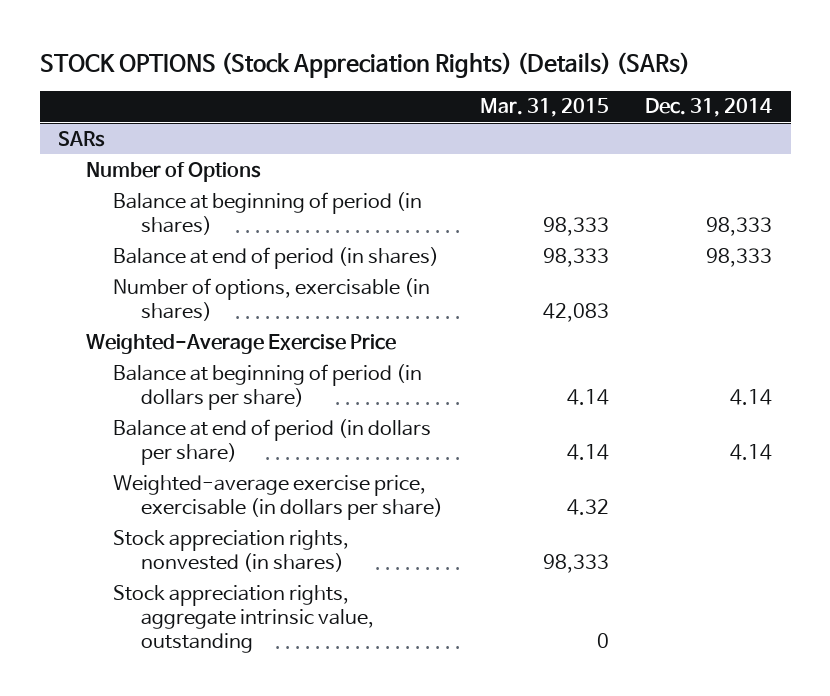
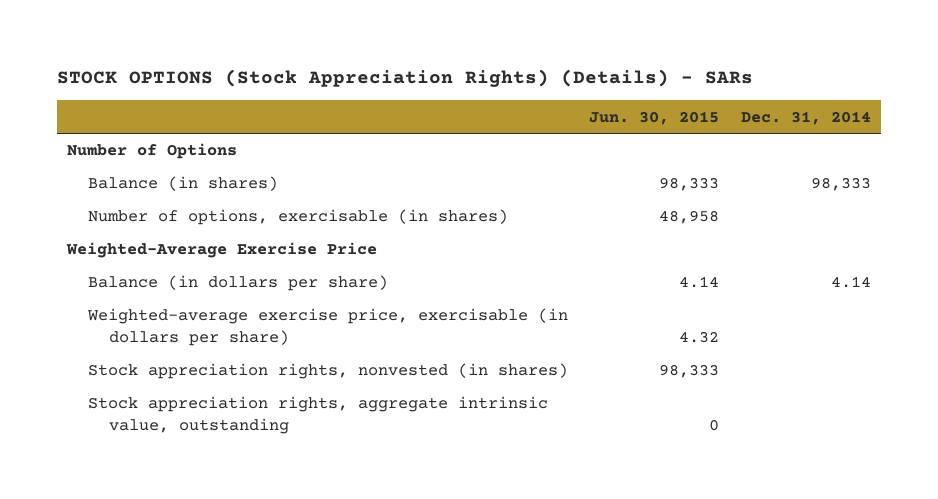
[39,51,690,78] STOCK OPTIONS (Stock Appreciation Rights) (Details) (SARs) -> [56,69,753,88] STOCK OPTIONS (Stock Appreciation Rights) (Details) - SARs
[479,98,609,118] Mar. 31, 2015 -> none
none -> [589,110,720,125] Jun. 30, 2015
[58,130,106,147] SARs -> none
[85,161,261,182] Number of Options -> none
[113,191,423,235] Balance at beginning of period (in shares) -> none
[113,246,440,269] Balance at end of period (in shares) -> none
[113,277,431,321] Number of options, exercisable (in shares) -> none
[85,333,396,354] Weighted-Average Exercise Price -> none
[113,363,423,410] Balance at beginning of period (in dollars per share) -> none
[113,418,432,465] Balance at end of period (in dollars per share) -> none
[113,474,443,520] Weighted-average exercise price, exercisable (in dollars per share) -> none
[113,529,350,572] Stock appreciation rights, nonvested (in shares) -> none
[113,584,374,653] Stock appreciation rights, aggregate intrinsic value, outstanding -> none
none -> [67,143,238,160] Number of Options
none -> [88,176,279,192] Balance (in shares)
none -> [88,209,509,226] Number of options, exercisable (in shares)
none -> [66,242,378,259] Weighted-Average Exercise Price
none -> [88,275,389,292] Balance (in dollars per share)
none -> [87,308,569,347] Weighted-average exercise price, exercisable (in dollars per share)
none -> [88,363,569,380] Stock appreciation rights, nonvested (in shares)
none -> [88,396,549,435] Stock appreciation rights, aggregate intrinsic value, outstanding

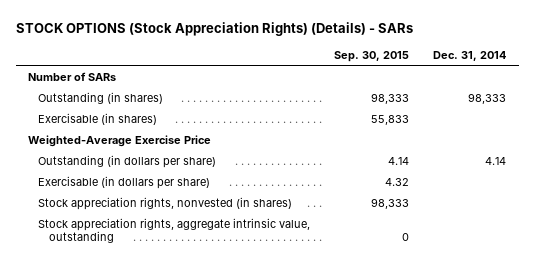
[589,110,720,125] Jun. 30, 2015 -> none
none -> [334,50,410,62] Sep. 30, 2015
[67,143,238,160] Number of Options -> [27,71,116,81] Number of SARs
[88,176,279,192] Balance (in shares) -> [38,91,164,104] Outstanding (in shares)
[88,209,509,226] Number of options, exercisable (in shares) -> [38,112,158,125] Exercisable (in shares)
[88,275,389,292] Balance (in dollars per share) -> [38,154,217,168] Outstanding (in dollars per share)
[87,308,569,347] Weighted-average exercise price, exercisable (in dollars per share) -> [38,175,211,189] Exercisable (in dollars per share)

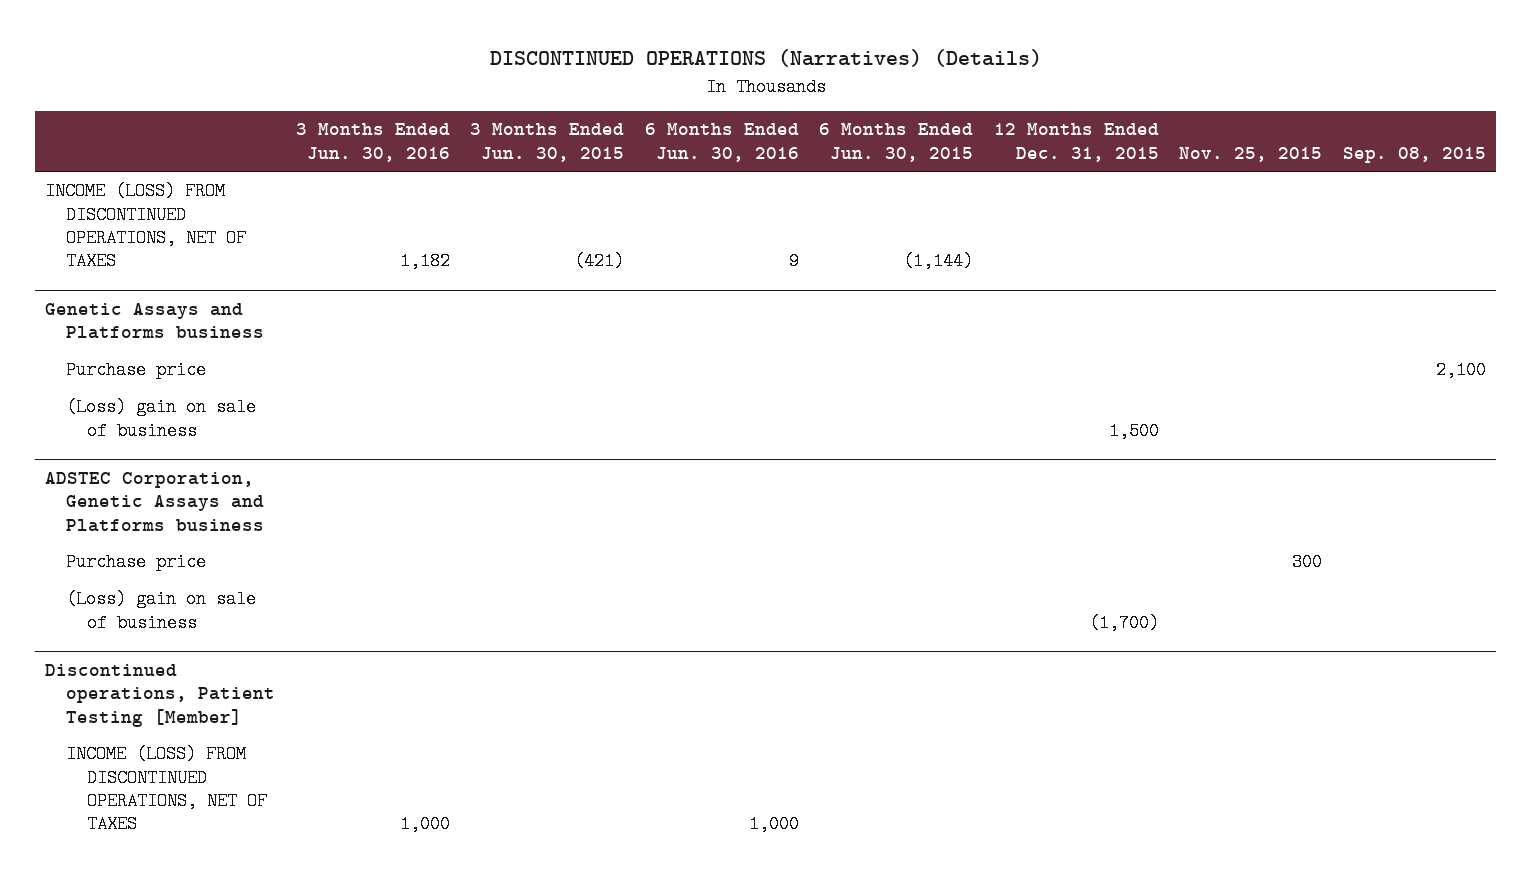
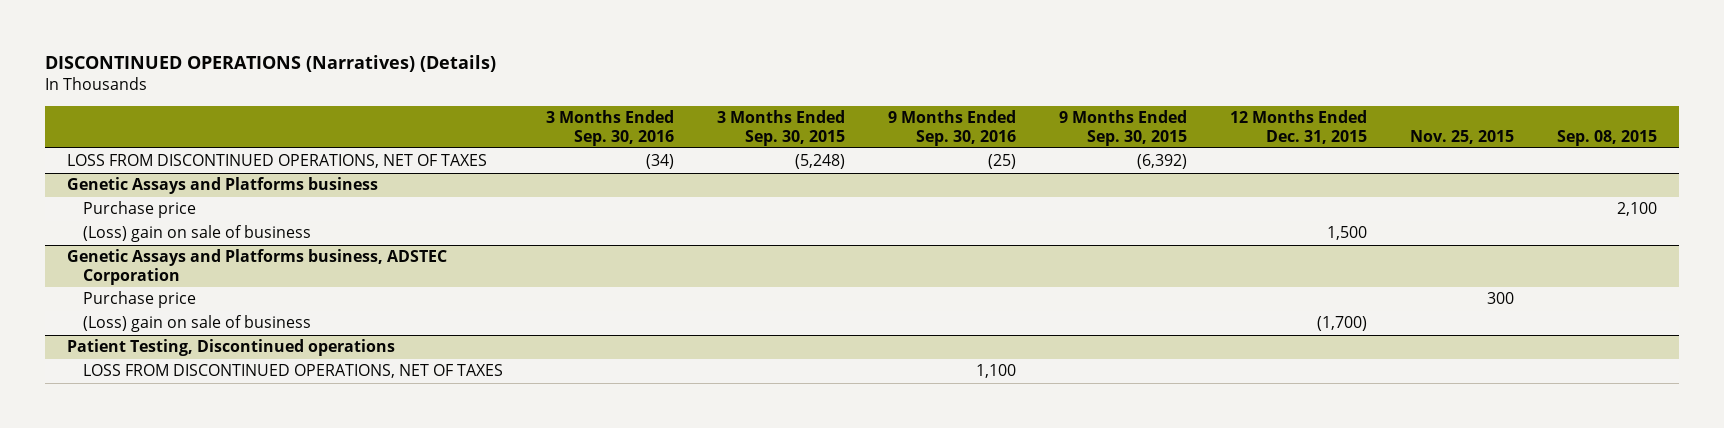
[295,123,450,162] 3 Months Ended Jun. 30, 2016 -> none
[470,123,625,162] 3 Months Ended Jun. 30, 2015 -> none
[644,123,799,162] 6 Months Ended Jun. 30, 2016 -> none
[819,123,974,162] 6 Months Ended Jun. 30, 2015 -> none
none -> [545,110,674,146] 3 Months Ended Sep. 30, 2016
none -> [717,110,846,146] 3 Months Ended Sep. 30, 2015
none -> [888,110,1017,146] 9 Months Ended Sep. 30, 2016
none -> [1059,110,1188,146] 9 Months Ended Sep. 30, 2015
[45,182,247,271] INCOME (LOSS) FROM DISCONTINUED OPERATIONS, NET OF TAXES -> [66,154,487,169] LOSS FROM DISCONTINUED OPERATIONS, NET OF TAXES
[45,471,265,532] ADSTEC Corporation, Genetic Assays and Platforms business -> [66,249,447,285] Genetic Assays and Platforms business, ADSTEC Corporation
[45,663,276,727] Discontinued operations, Patient Testing [Member] -> [66,339,395,357] Patient Testing, Discontinued operations
[66,745,267,834] INCOME (LOSS) FROM DISCONTINUED OPERATIONS, NET OF TAXES -> [82,364,503,379] LOSS FROM DISCONTINUED OPERATIONS, NET OF TAXES

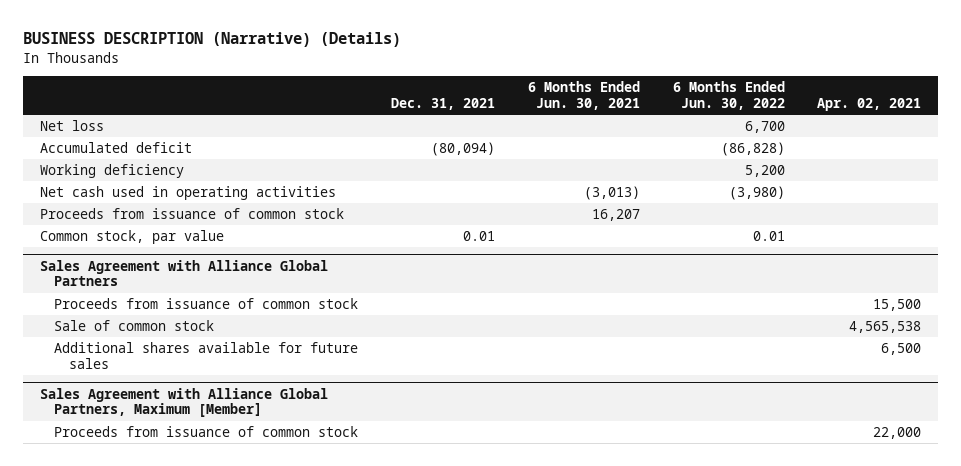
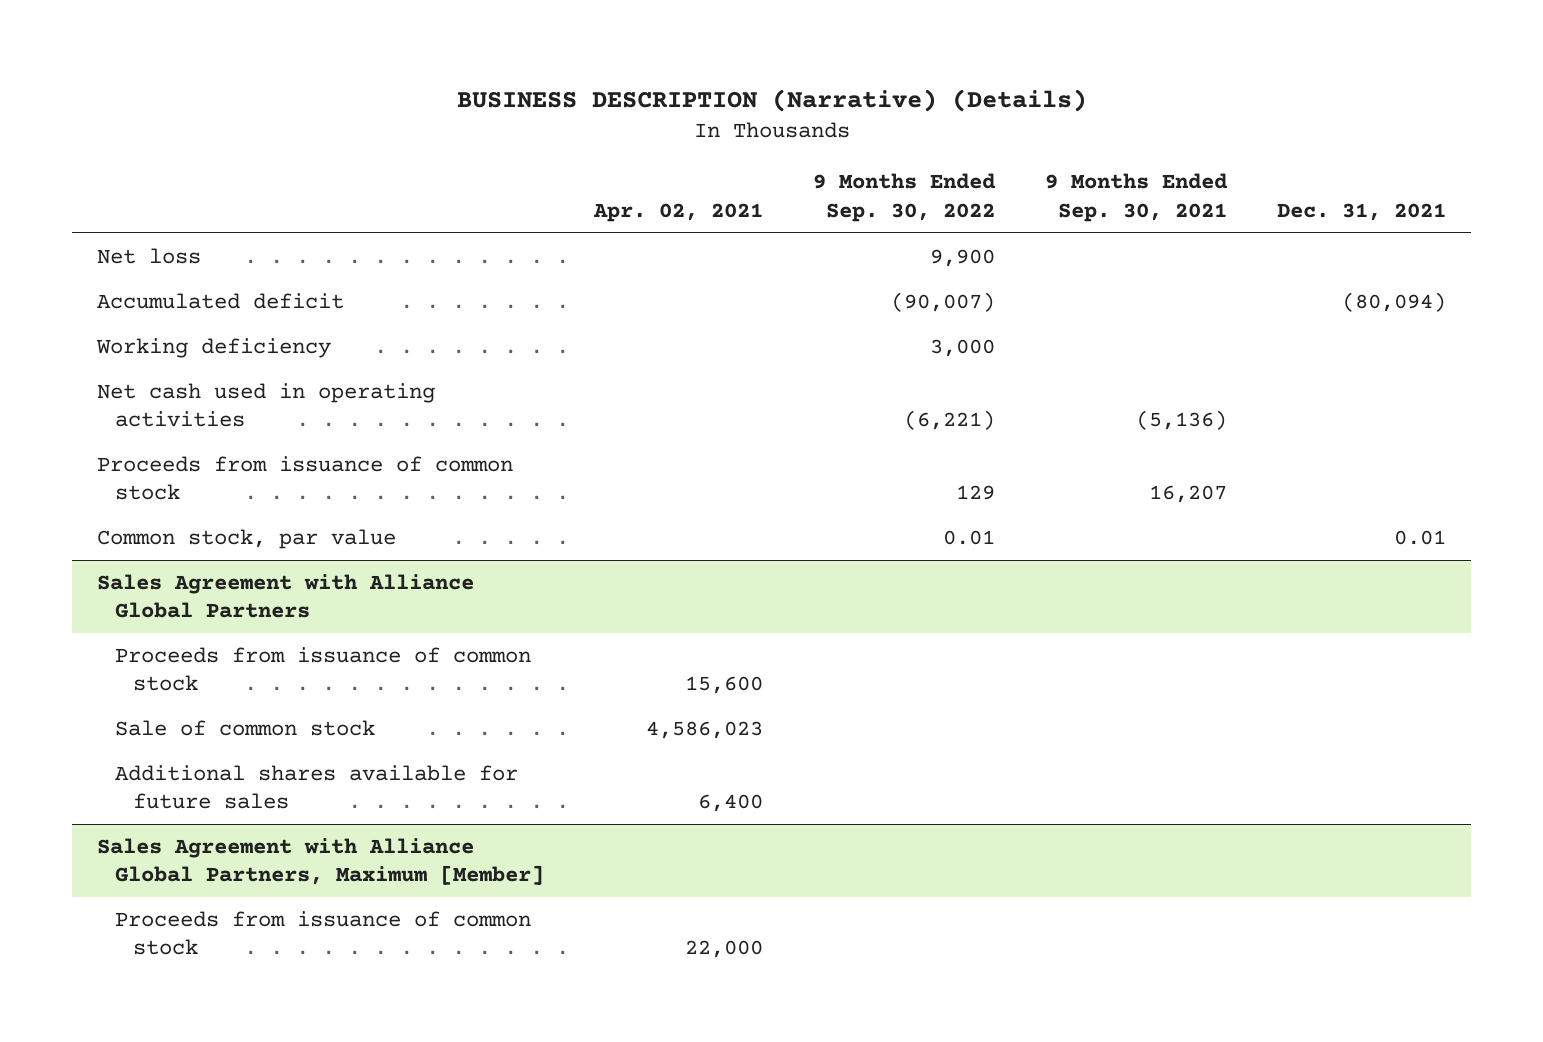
[527,81,640,110] 6 Months Ended Jun. 30, 2021 -> none
[672,81,785,110] 6 Months Ended Jun. 30, 2022 -> none
none -> [813,173,997,222] 9 Months Ended Sep. 30, 2022
none -> [1045,173,1229,222] 9 Months Ended Sep. 30, 2021
[873,298,922,311] 15,500 -> [685,676,764,695] 15,600
[849,320,922,333] 4,565,538 -> [646,720,764,739] 4,586,023
[881,342,922,355] 6,500 -> [698,794,764,813] 6,400

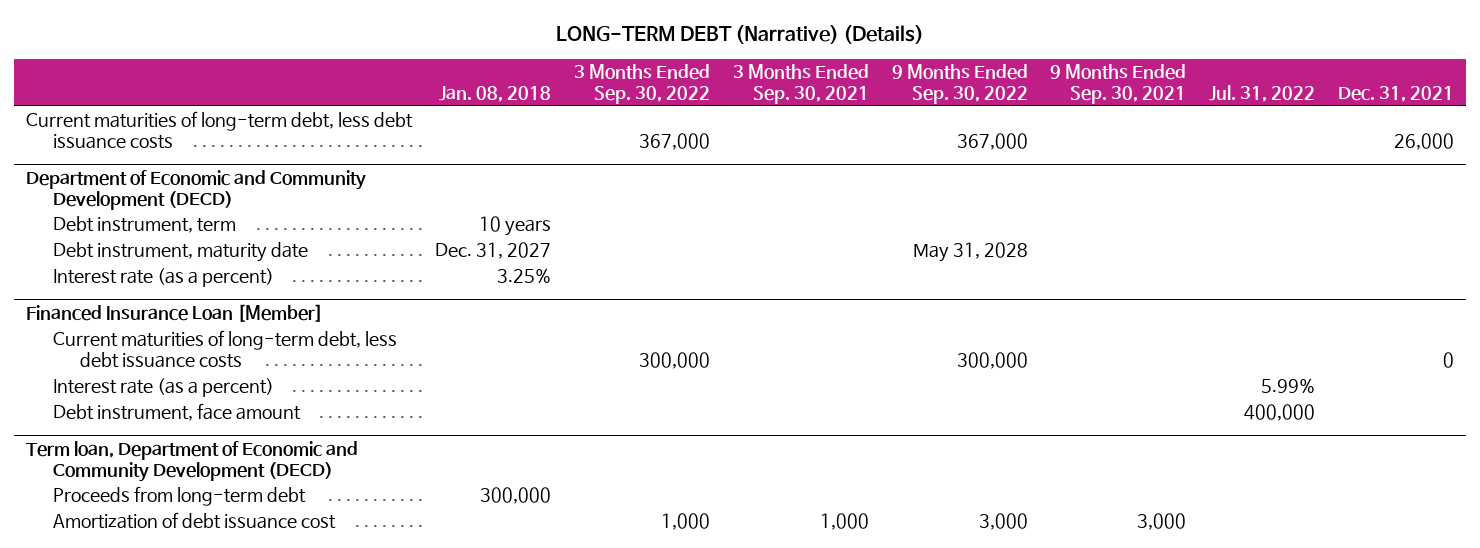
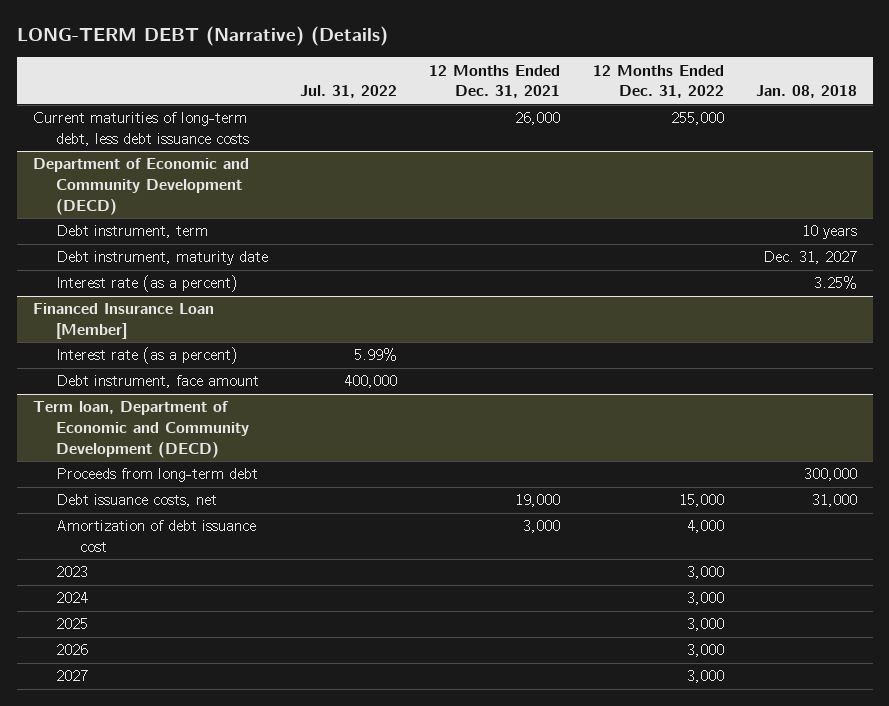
[573,64,710,104] 3 Months Ended Sep. 30, 2022 -> none
[732,64,869,104] 3 Months Ended Sep. 30, 2021 -> none
[891,64,1028,104] 9 Months Ended Sep. 30, 2022 -> none
[1050,64,1187,104] 9 Months Ended Sep. 30, 2021 -> none
[1338,85,1455,102] Dec. 31, 2021 -> none
none -> [429,64,561,99] 12 Months Ended Dec. 31, 2021
none -> [592,64,724,99] 12 Months Ended Dec. 31, 2022
[52,330,397,369] Current maturities of long-term debt, less debt issuance costs -> none
none -> [56,494,218,508] Debt issuance costs, net
none -> [56,566,89,578] 2023
none -> [56,592,89,604] 2024
none -> [56,618,89,630] 2025
none -> [56,644,89,656] 2026
none -> [56,670,89,682] 2027

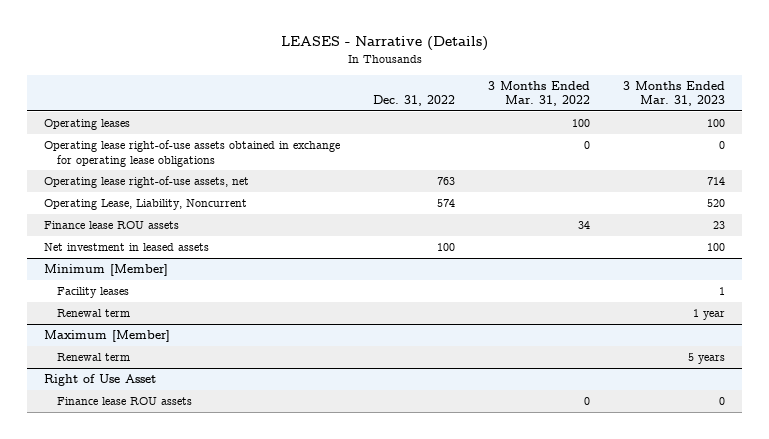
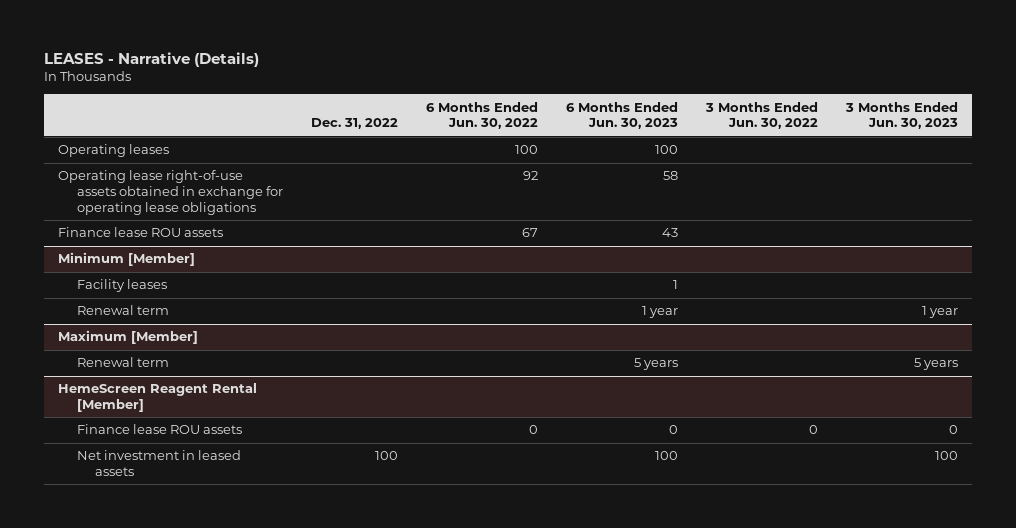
[488,80,591,107] 3 Months Ended Mar. 31, 2022 -> none
[623,80,726,107] 3 Months Ended Mar. 31, 2023 -> none
none -> [425,101,538,130] 6 Months Ended Jun. 30, 2022
none -> [565,101,678,130] 6 Months Ended Jun. 30, 2023
none -> [704,101,818,130] 3 Months Ended Jun. 30, 2022
none -> [844,101,958,130] 3 Months Ended Jun. 30, 2023
[43,176,249,189] Operating lease right-of-use assets, net -> none
[43,199,247,211] Operating Lease, Liability, Noncurrent -> none
[43,243,209,252] Net investment in leased assets -> none
[43,374,156,387] Right of Use Asset -> none
[56,397,192,406] Finance lease ROU assets -> none
none -> [58,383,258,412] HemeScreen Reagent Rental [Member]
none -> [76,424,242,435] Finance lease ROU assets
none -> [76,450,241,476] Net investment in leased assets

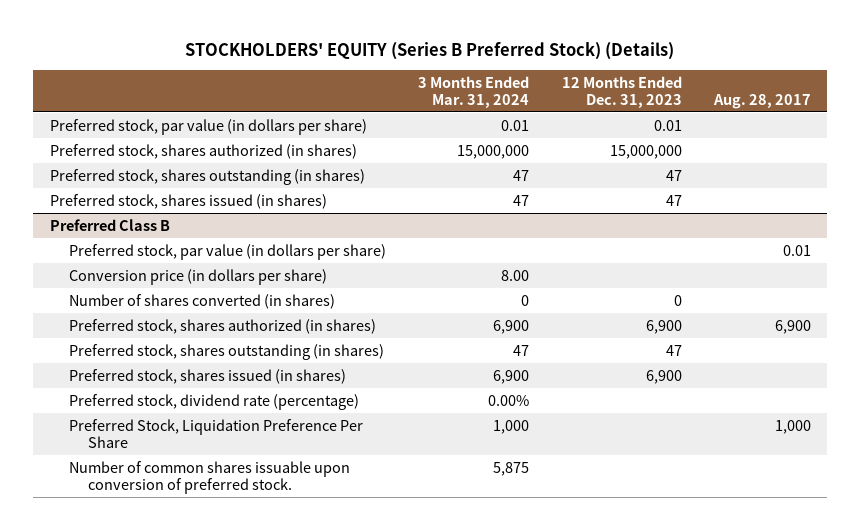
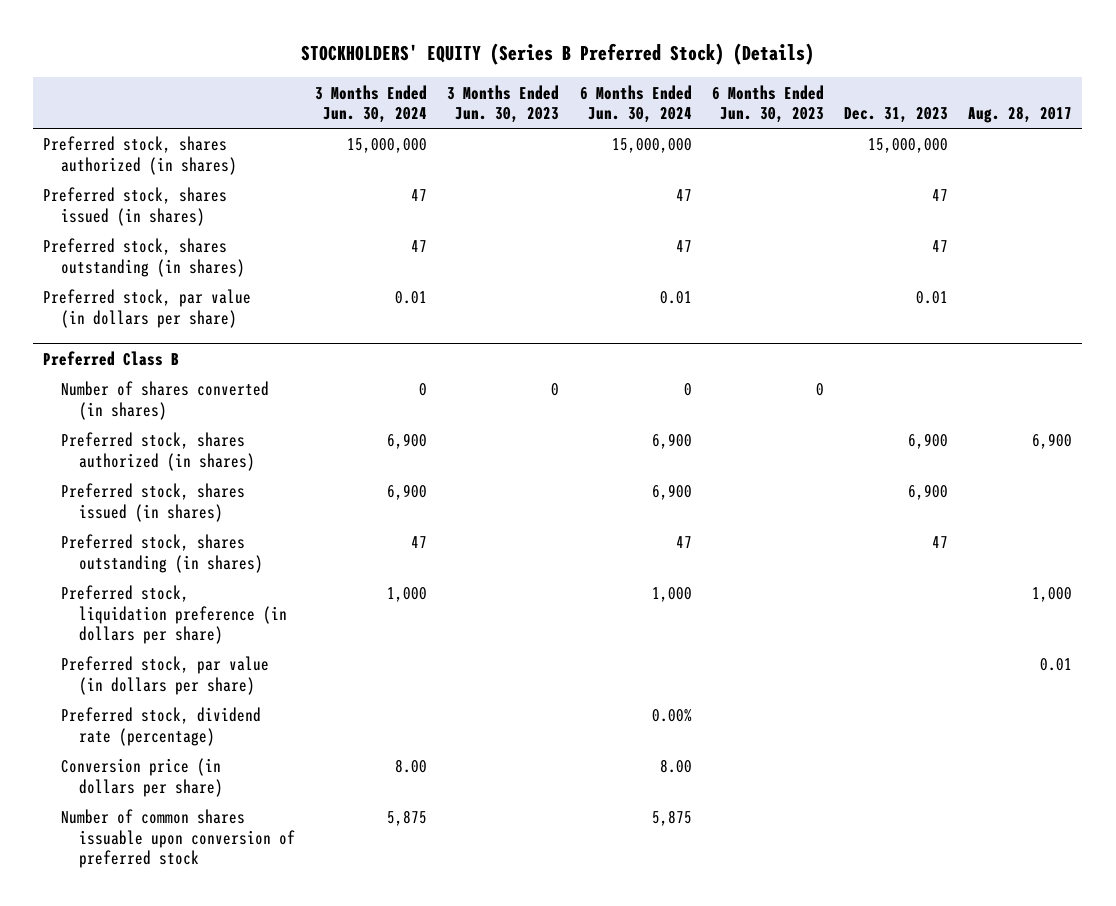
[418,75,530,108] 3 Months Ended Mar. 31, 2024 -> none
[561,75,682,108] 12 Months Ended Dec. 31, 2023 -> none
none -> [315,84,428,123] 3 Months Ended Jun. 30, 2024
none -> [447,84,560,123] 3 Months Ended Jun. 30, 2023
none -> [579,84,692,123] 6 Months Ended Jun. 30, 2024
none -> [711,84,824,123] 6 Months Ended Jun. 30, 2023
none -> [844,106,949,123] Dec. 31, 2023
[49,168,365,185] Preferred stock, shares outstanding (in shares) -> [43,238,246,277] Preferred stock, shares outstanding (in shares)
[49,118,367,135] Preferred stock, par value (in dollars per share) -> [43,289,252,328] Preferred stock, par value (in dollars per share)
[68,343,384,360] Preferred stock, shares outstanding (in shares) -> [61,534,263,573] Preferred stock, shares outstanding (in shares)
none -> [61,585,287,644] Preferred stock, liquidation preference (in dollars per share)
[68,243,386,260] Preferred stock, par value (in dollars per share) -> [61,656,270,695] Preferred stock, par value (in dollars per share)
[68,418,363,448] Preferred Stock, Liquidation Preference Per Share -> none
[68,268,327,285] Conversion price (in dollars per share) -> [61,758,223,797] Conversion price (in dollars per share)
[68,460,350,494] Number of common shares issuable upon conversion of preferred stock. -> [61,809,295,868] Number of common shares issuable upon conversion of preferred stock

